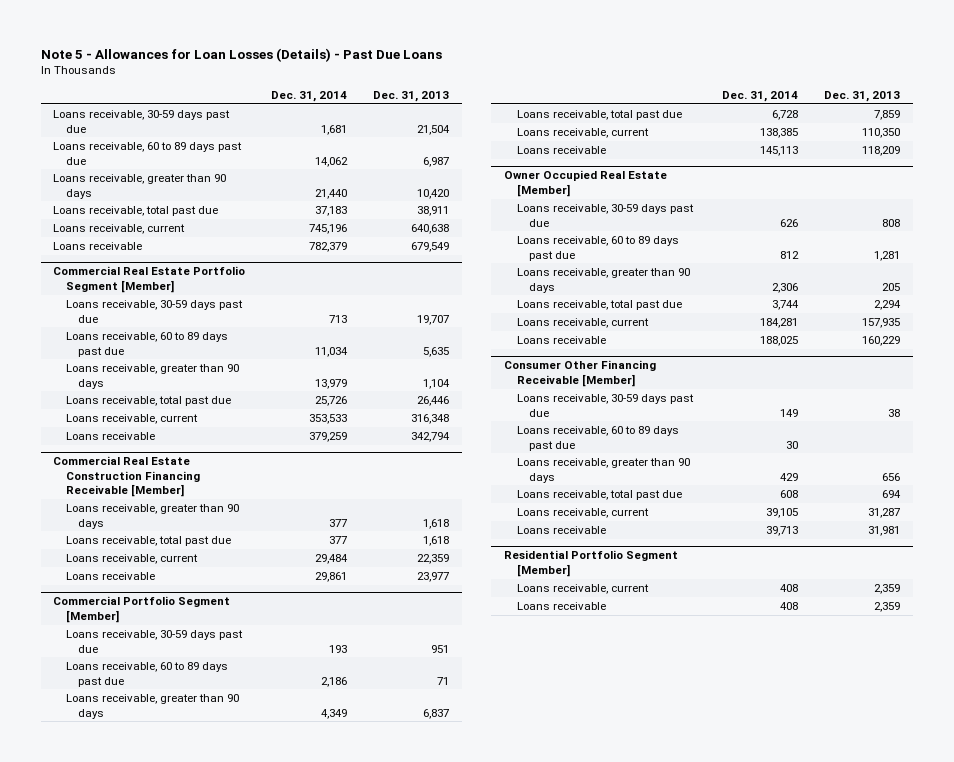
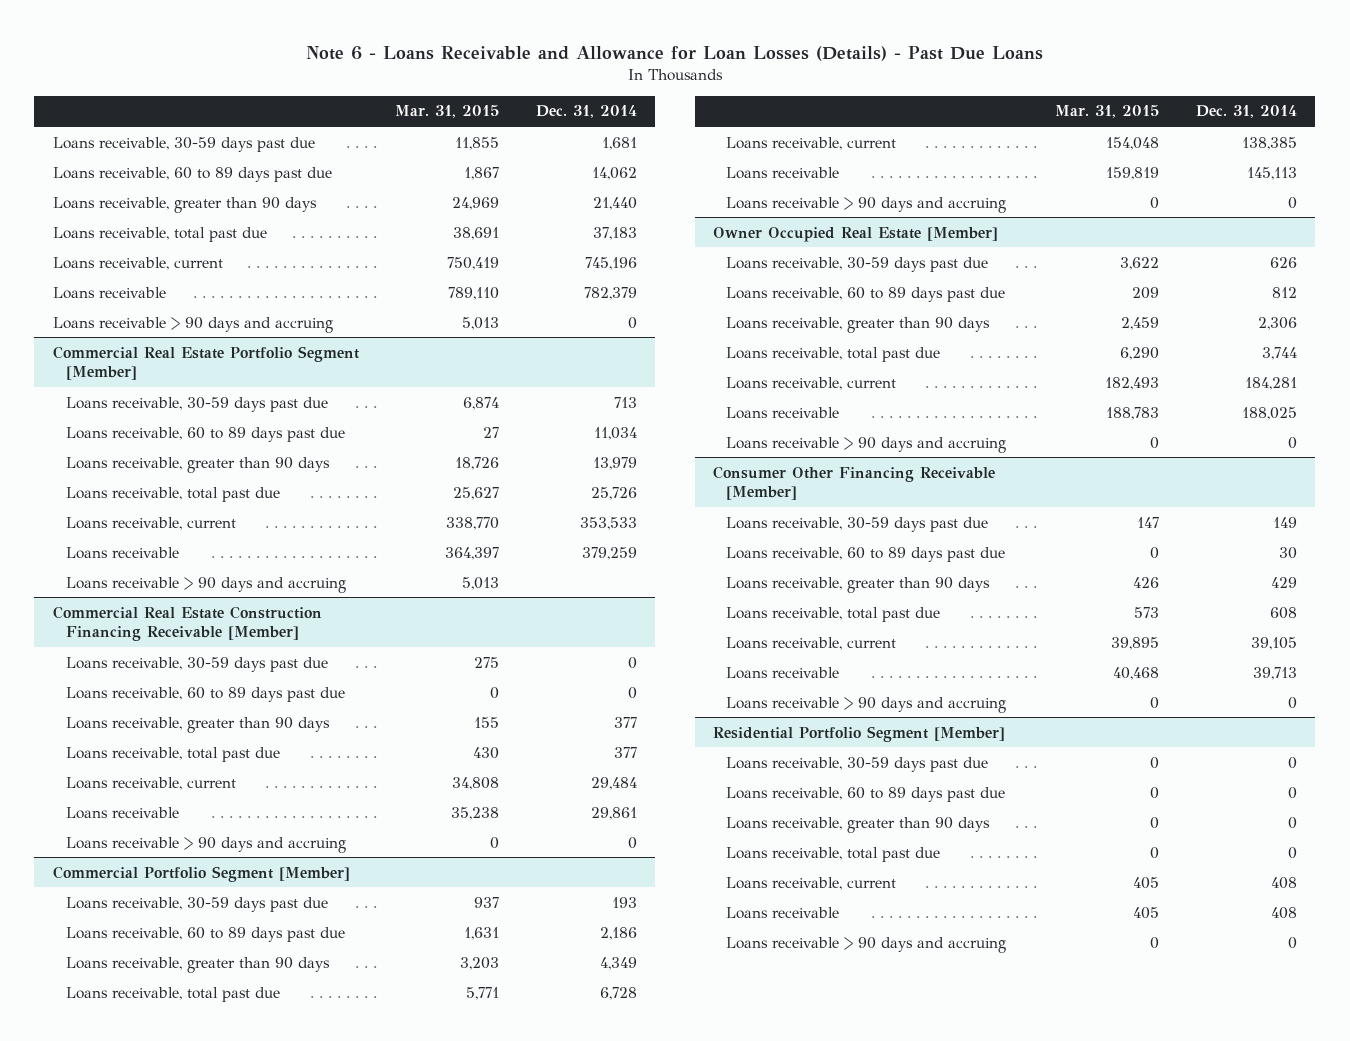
[40,47,442,62] Note 5 - Allowances for Loan Losses (Details) - Past Due Loans -> [305,45,1043,61] Note 6 - Loans Receivable and Allowance for Loan Losses (Details) - Past Due Loans
[373,90,450,102] Dec. 31, 2013 -> none
none -> [395,105,500,119] Mar. 31, 2015
none -> [52,316,333,333] Loans receivable > 90 days and accruing
none -> [66,576,347,593] Loans receivable > 90 days and accruing
none -> [66,656,329,672] Loans receivable, 30-59 days past due
none -> [66,686,346,702] Loans receivable, 60 to 89 days past due
none -> [66,836,347,853] Loans receivable > 90 days and accruing
none -> [726,196,1007,213] Loans receivable > 90 days and accruing
none -> [726,436,1007,453] Loans receivable > 90 days and accruing
none -> [726,696,1007,713] Loans receivable > 90 days and accruing
none -> [726,756,989,772] Loans receivable, 30-59 days past due
none -> [726,786,1006,802] Loans receivable, 60 to 89 days past due
none -> [726,816,991,833] Loans receivable, greater than 90 days
none -> [726,846,941,862] Loans receivable, total past due
none -> [726,936,1007,953] Loans receivable > 90 days and accruing

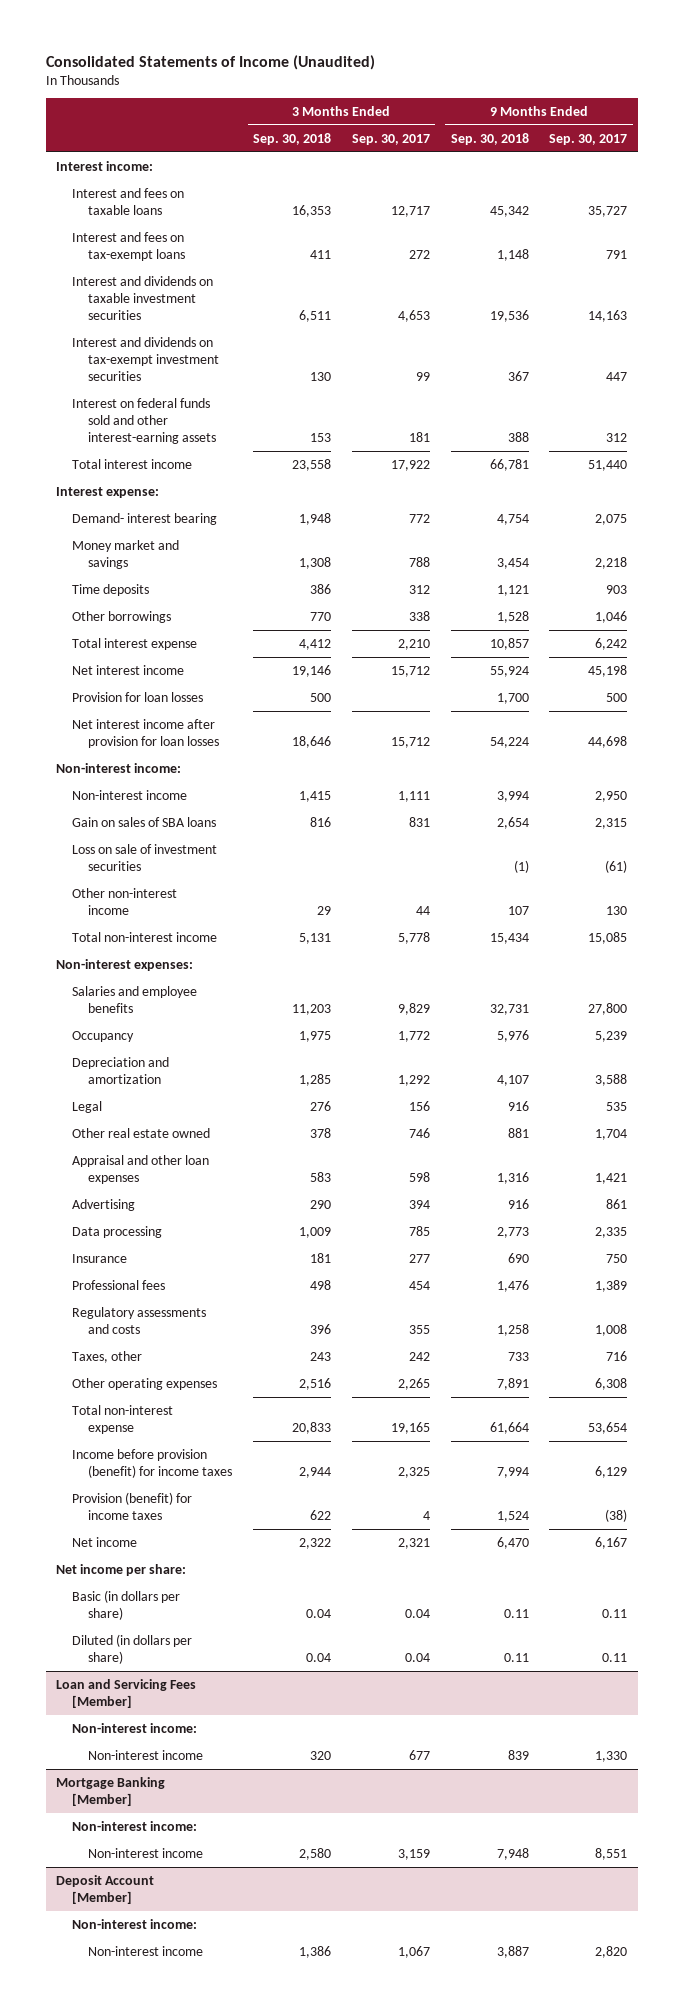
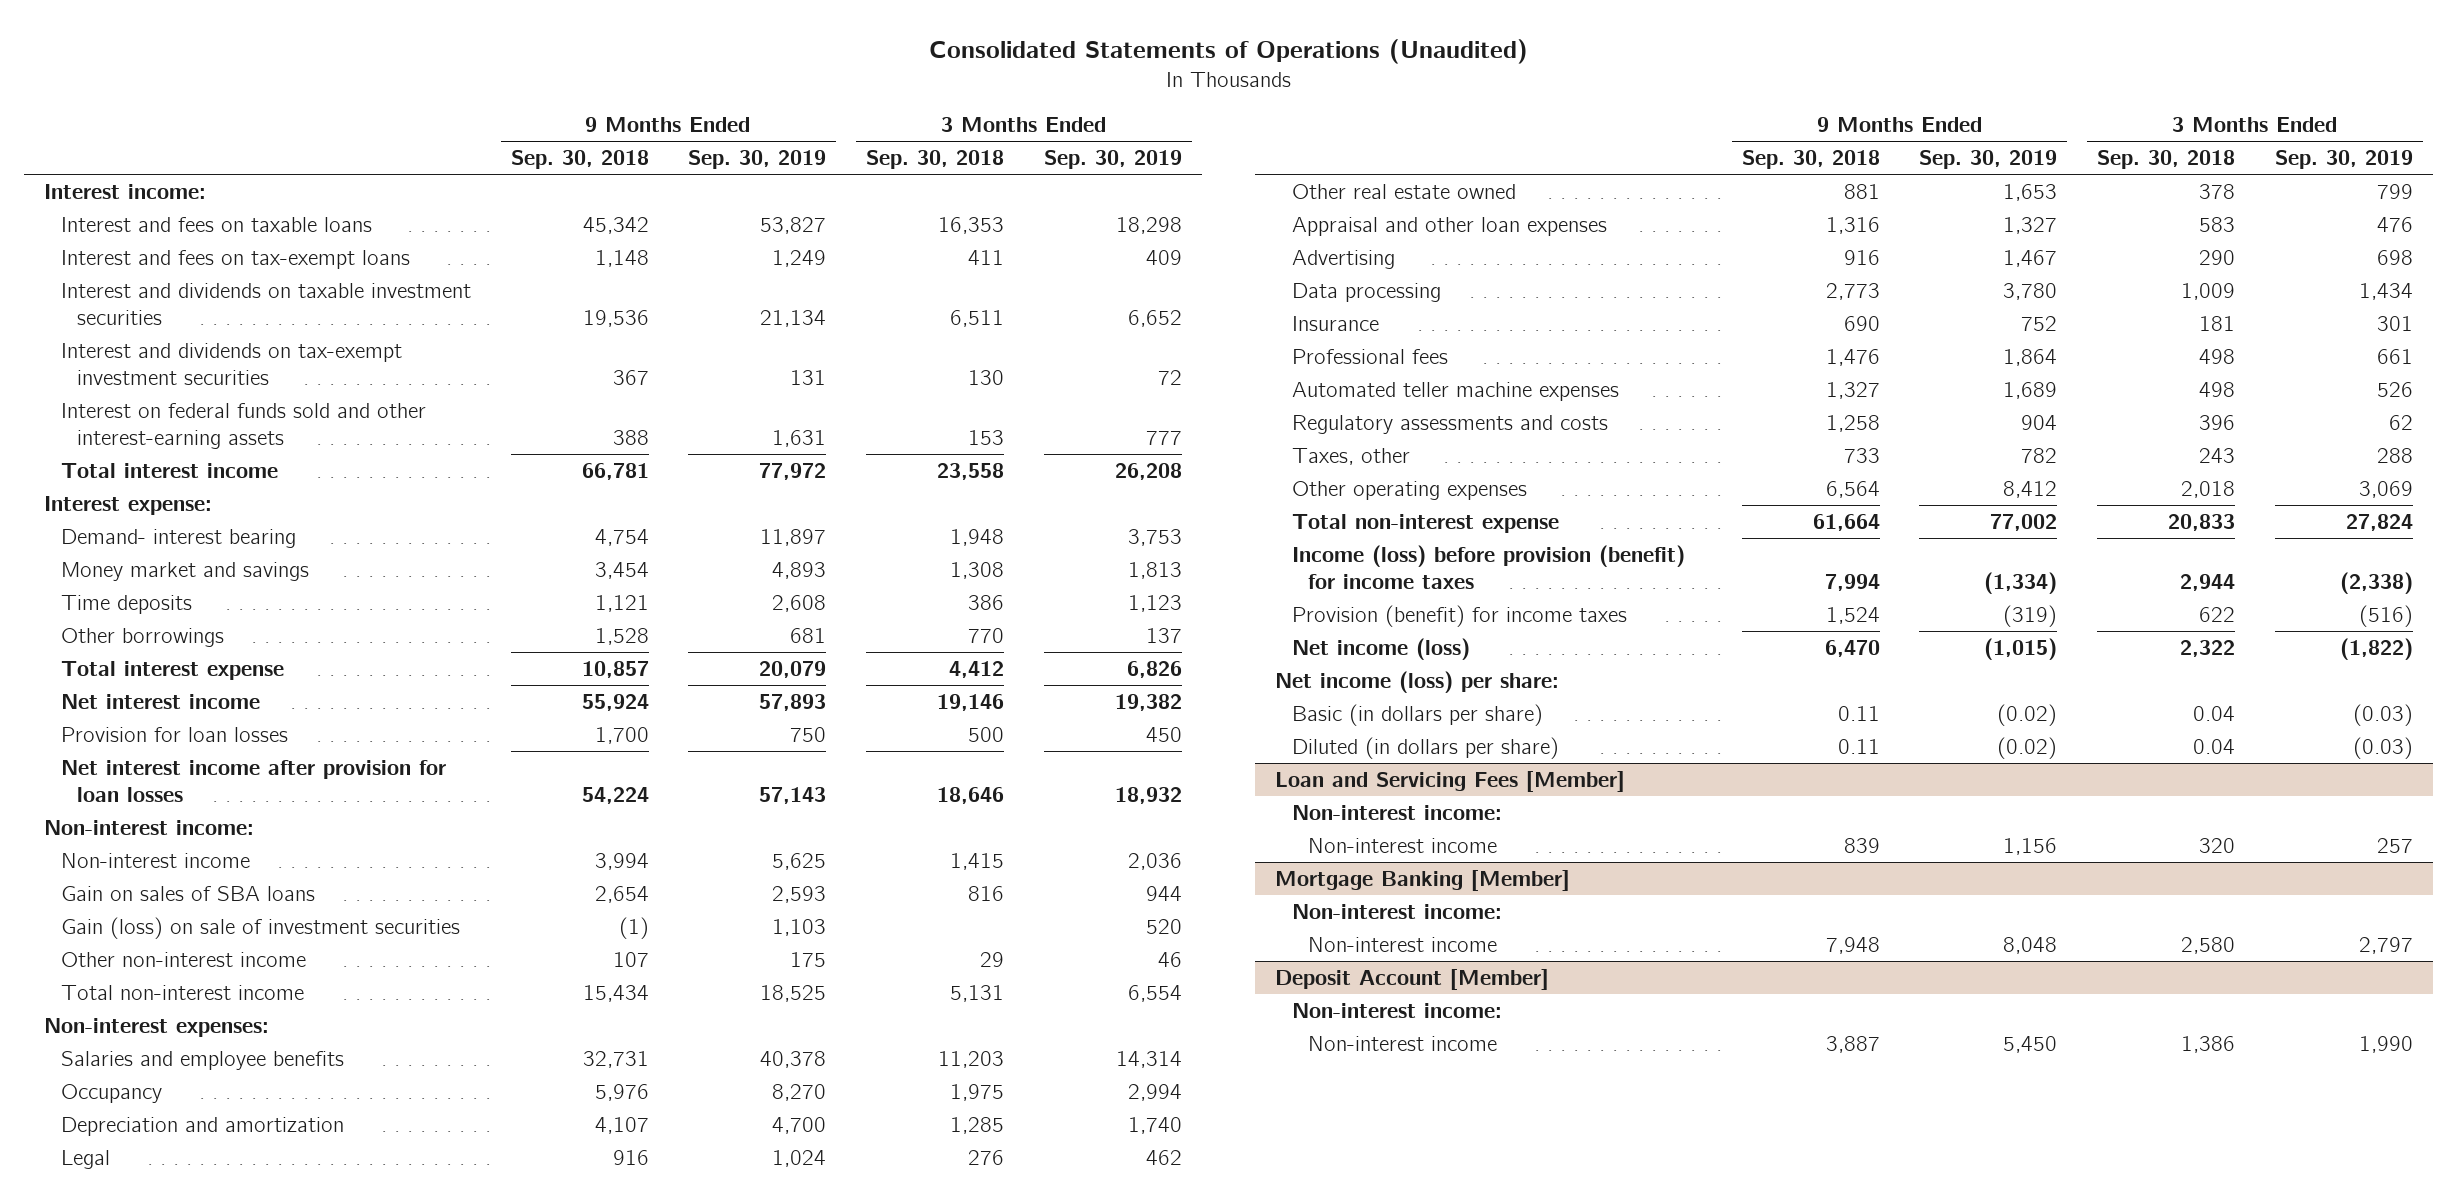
[46,54,376,70] Consolidated Statements of Income (Unaudited) -> [928,38,1528,64] Consolidated Statements of Operations (Unaudited)
[351,133,430,145] Sep. 30, 2017 -> none
[549,133,628,145] Sep. 30, 2017 -> none
none -> [688,149,827,169] Sep. 30, 2019
none -> [1043,149,1182,169] Sep. 30, 2019
[72,843,218,871] Loss on sale of investment securities -> [60,916,460,939] Gain (loss) on sale of investment securities
none -> [1291,381,1619,401] Automated teller machine expenses
[299,1377,332,1390] 2,516 -> [2181,480,2236,498] 2,018
[496,1377,529,1390] 7,891 -> [1825,480,1880,498] 6,564
[72,1448,233,1478] Income before provision (benefit) for income taxes -> [1291,544,1685,590] Income (loss) before provision (benefit) for income taxes
[72,1536,138,1547] Net income -> [1291,637,1470,660] Net income (loss)
[56,1563,187,1576] Net income per share: -> [1275,670,1560,693] Net income (loss) per share:

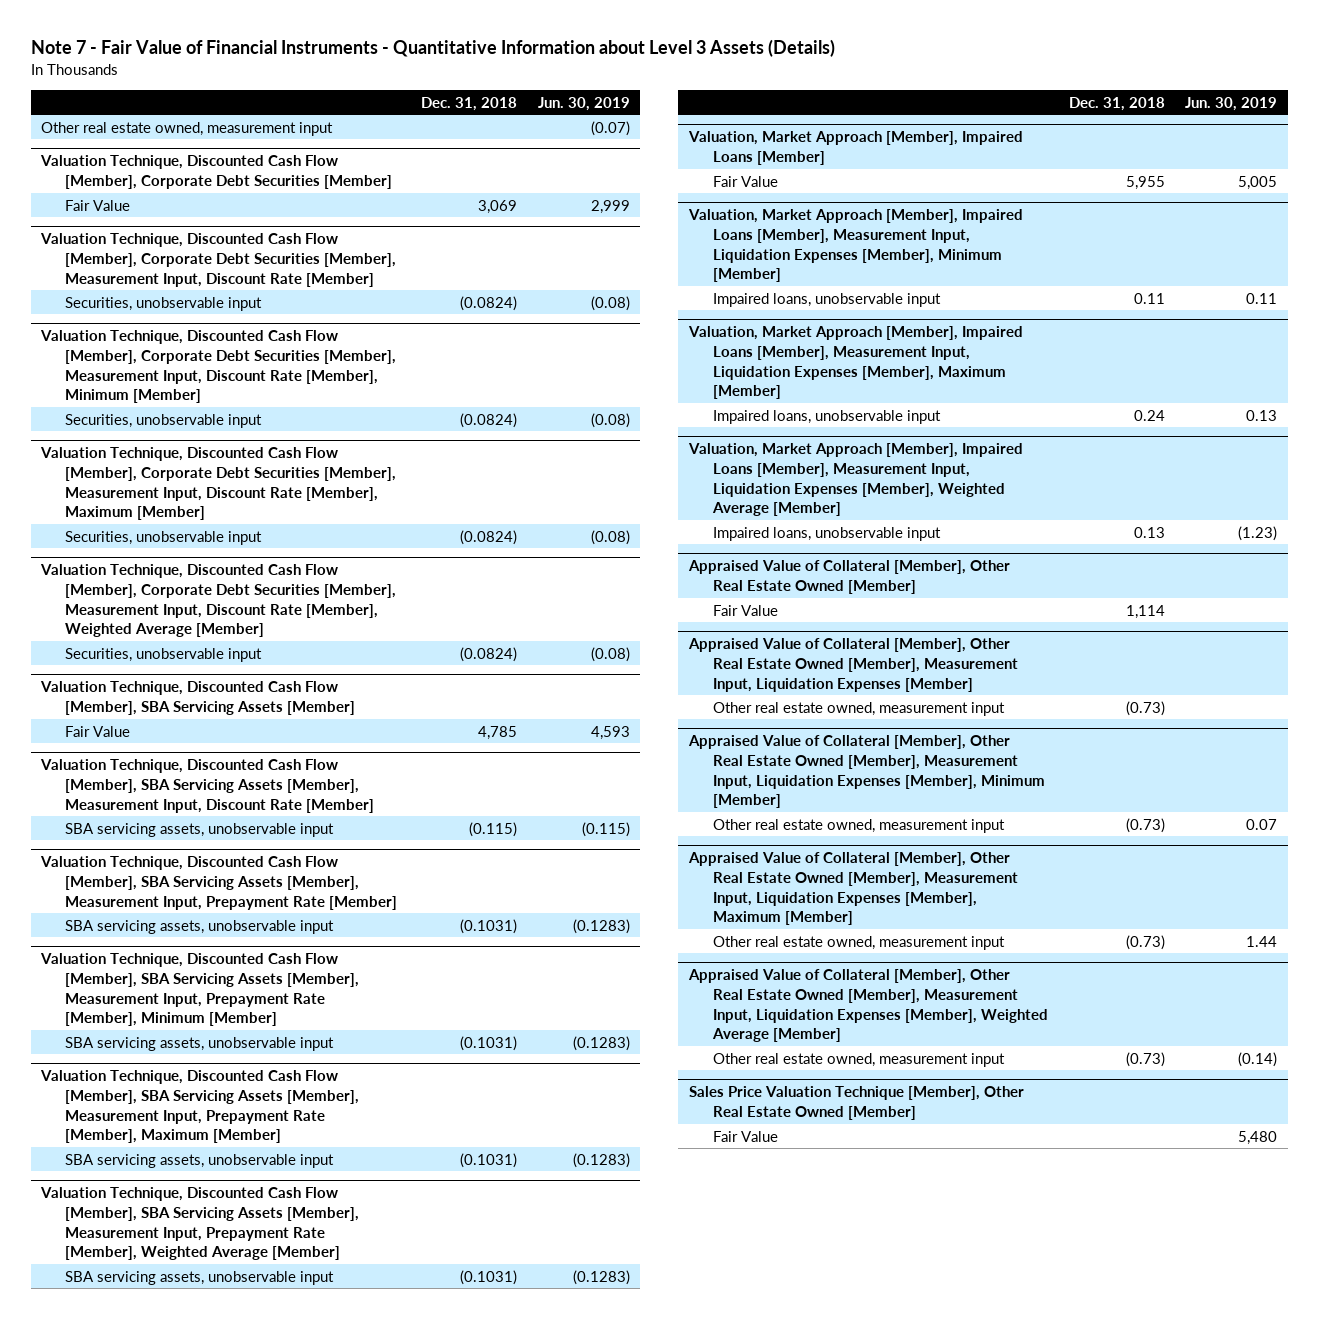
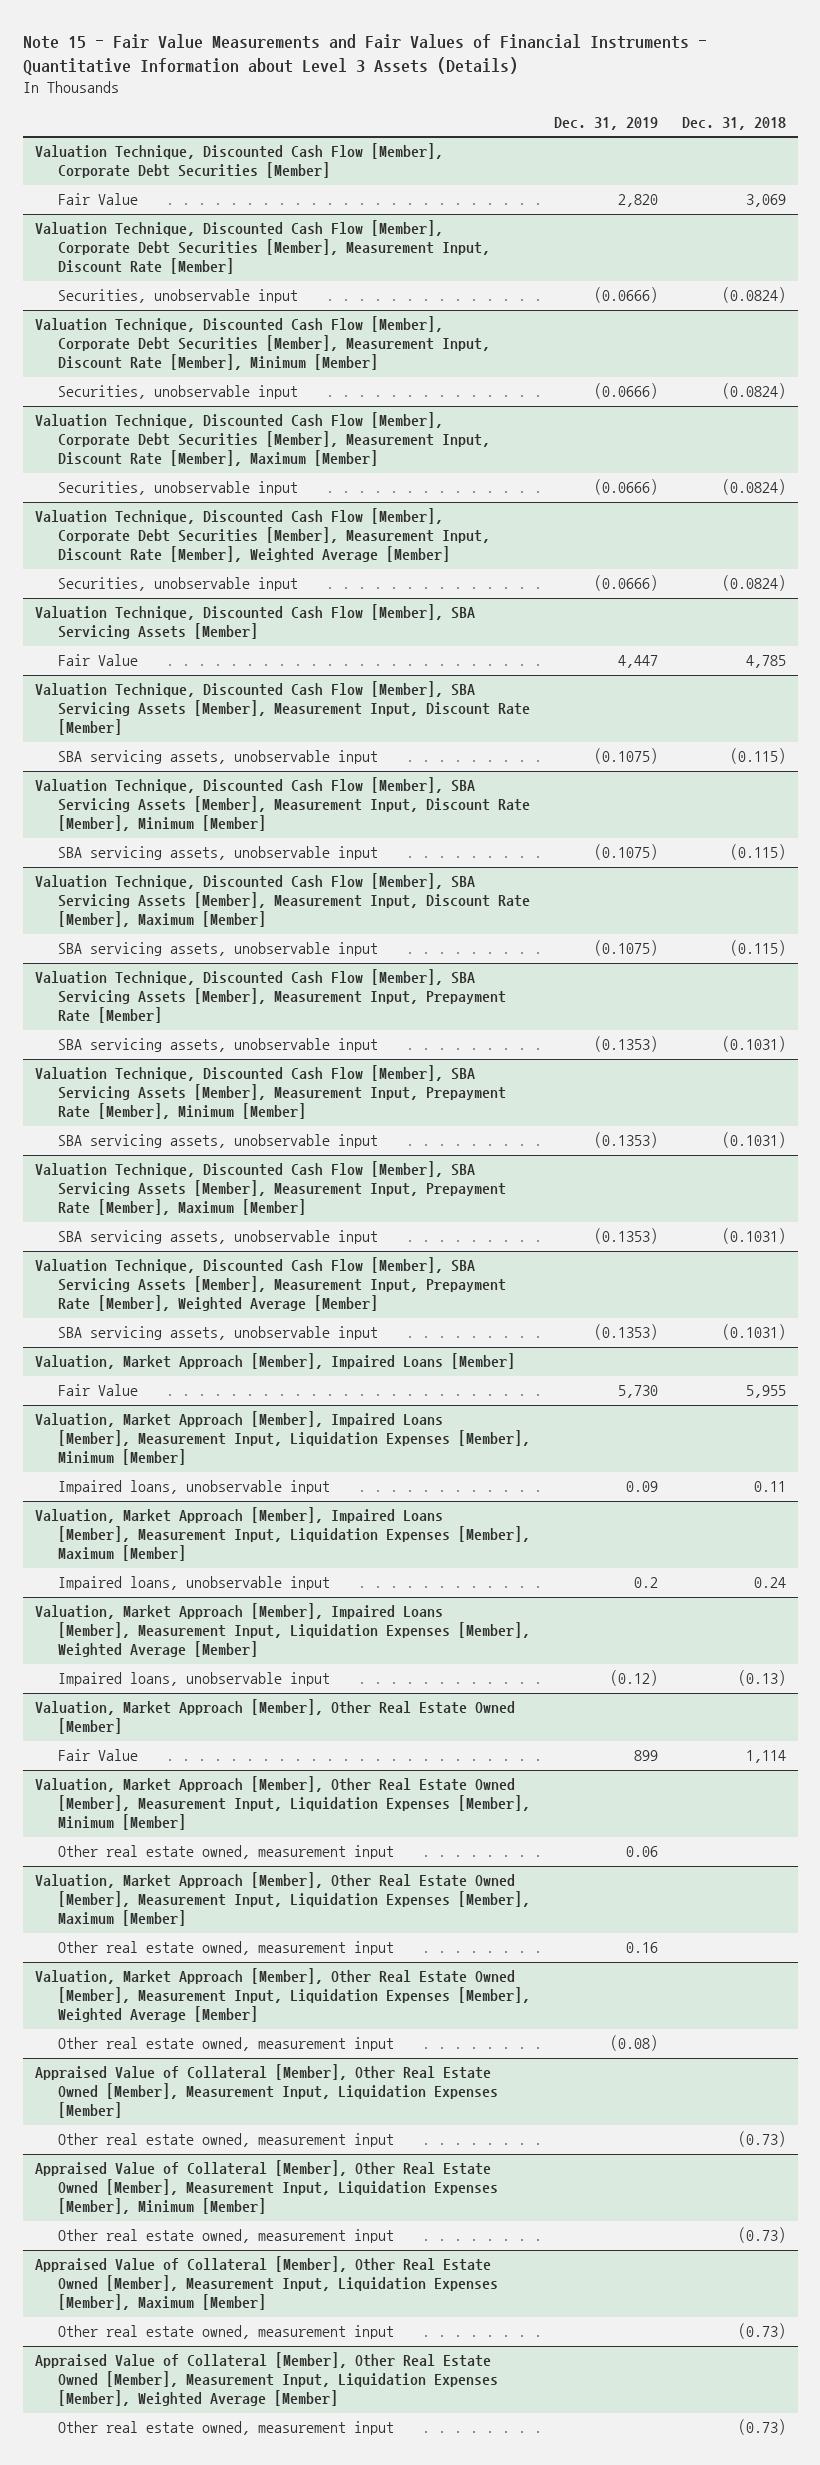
[30,39,835,58] Note 7 - Fair Value of Financial Instruments - Quantitative Information about Level 3 Assets (Details) -> [22,33,707,75] Note 15 - Fair Value Measurements and Fair Values of Financial Instruments - Quantitative Information about Level 3 Assets (Details)
[537,96,630,111] Jun. 30, 2019 -> none
none -> [553,116,658,130] Dec. 31, 2019
[41,121,334,136] Other real estate owned, measurement input -> none
none -> [34,777,530,832] Valuation Technique, Discounted Cash Flow [Member], SBA Servicing Assets [Member], Measurement Input, Discount Rate [Member], Minimum [Member]
none -> [57,846,378,861] SBA servicing assets, unobservable input
none -> [34,873,530,928] Valuation Technique, Discounted Cash Flow [Member], SBA Servicing Assets [Member], Measurement Input, Discount Rate [Member], Maximum [Member]
none -> [57,942,378,957] SBA servicing assets, unobservable input
[687,560,1010,595] Appraised Value of Collateral [Member], Other Real Estate Owned [Member] -> none
[1133,526,1165,538] 0.13 -> [737,1670,786,1687] (0.13)
none -> [34,1699,515,1735] Valuation, Market Approach [Member], Other Real Estate Owned [Member]
none -> [34,1776,530,1831] Valuation, Market Approach [Member], Other Real Estate Owned [Member], Measurement Input, Liquidation Expenses [Member], Minimum [Member]
none -> [57,1845,394,1860] Other real estate owned, measurement input
none -> [34,1872,530,1927] Valuation, Market Approach [Member], Other Real Estate Owned [Member], Measurement Input, Liquidation Expenses [Member], Maximum [Member]
none -> [57,1941,394,1956] Other real estate owned, measurement input
none -> [34,1968,530,2023] Valuation, Market Approach [Member], Other Real Estate Owned [Member], Measurement Input, Liquidation Expenses [Member], Weighted Average [Member]
none -> [57,2037,394,2052] Other real estate owned, measurement input
[688,1086,1024,1121] Sales Price Valuation Technique [Member], Other Real Estate Owned [Member] -> none
[712,1130,778,1142] Fair Value -> none

